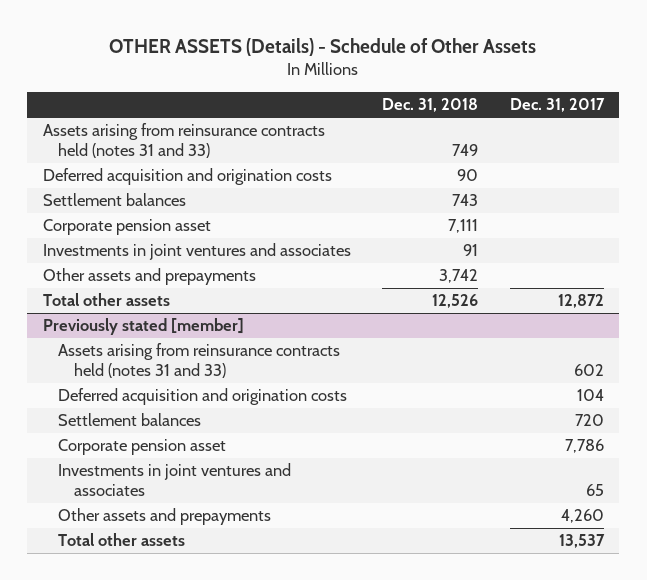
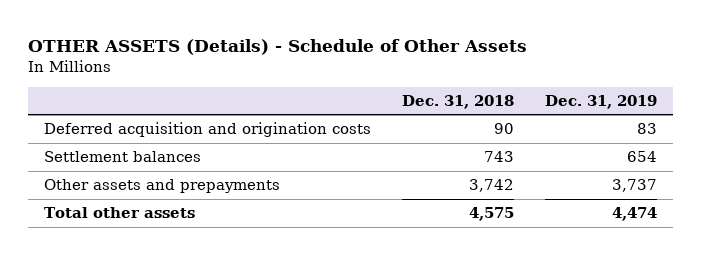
[509,98,605,113] Dec. 31, 2017 -> none
none -> [545,94,658,109] Dec. 31, 2019
[42,123,325,159] Assets arising from reinsurance contracts held (notes 31 and 33) -> none
[42,219,211,236] Corporate pension asset -> none
[42,243,351,261] Investments in joint ventures and associates -> none
[42,318,244,336] Previously stated [member] -> none
[58,343,341,379] Assets arising from reinsurance contracts held (notes 31 and 33) -> none
[58,388,348,406] Deferred acquisition and origination costs -> none
[58,413,202,427] Settlement balances -> none
[58,439,227,456] Corporate pension asset -> none
[58,463,292,497] Investments in joint ventures and associates -> none
[58,508,272,526] Other assets and prepayments -> none
[58,533,186,547] Total other assets -> none
[432,294,479,309] 12,526 -> [469,207,515,222] 4,575

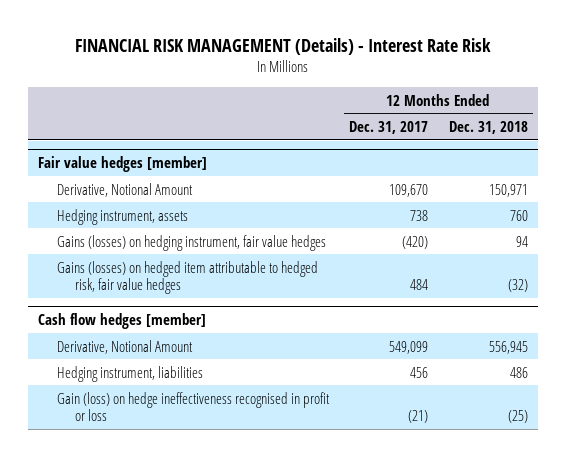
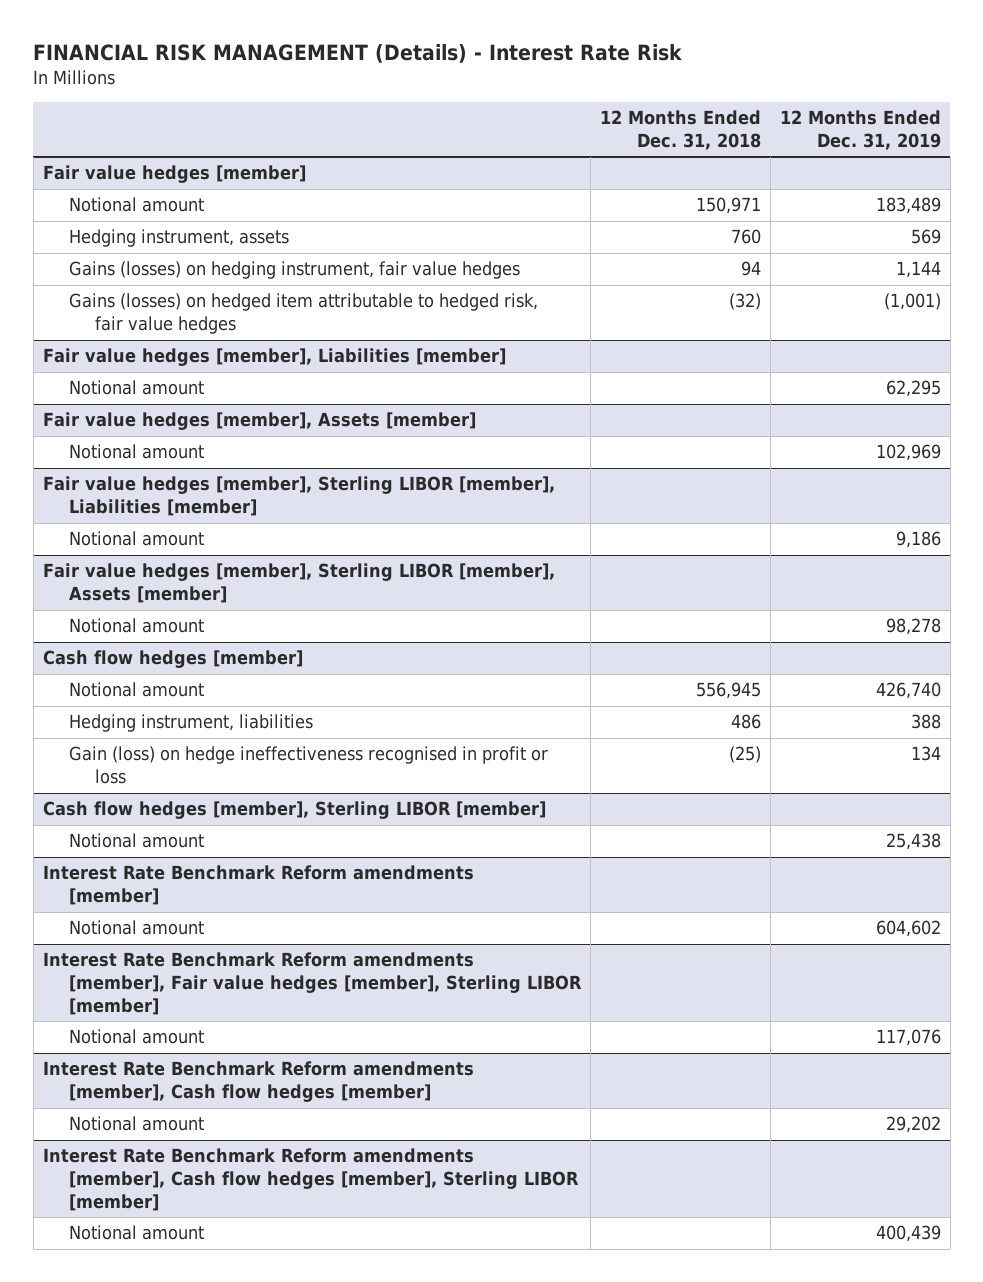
[349,121,429,135] Dec. 31, 2017 -> none
none -> [779,110,941,150] 12 Months Ended Dec. 31, 2019
[56,182,193,197] Derivative, Notional Amount -> [68,197,204,213] Notional amount
none -> [42,348,506,367] Fair value hedges [member], Liabilities [member]
none -> [68,380,204,396] Notional amount
none -> [42,412,476,431] Fair value hedges [member], Assets [member]
none -> [68,444,204,460] Notional amount
none -> [42,476,555,517] Fair value hedges [member], Sterling LIBOR [member], Liabilities [member]
none -> [68,531,204,547] Notional amount
none -> [42,563,555,604] Fair value hedges [member], Sterling LIBOR [member], Assets [member]
none -> [68,618,204,634] Notional amount
[56,339,193,354] Derivative, Notional Amount -> [68,682,204,698] Notional amount
none -> [42,801,546,820] Cash flow hedges [member], Sterling LIBOR [member]
none -> [68,833,204,849] Notional amount
none -> [42,865,474,906] Interest Rate Benchmark Reform amendments [member]
none -> [68,920,204,936] Notional amount
none -> [42,952,582,1015] Interest Rate Benchmark Reform amendments [member], Fair value hedges [member], Sterling LIBOR [member]
none -> [68,1029,204,1045] Notional amount
none -> [42,1061,474,1103] Interest Rate Benchmark Reform amendments [member], Cash flow hedges [member]
none -> [68,1116,204,1132] Notional amount
none -> [42,1148,579,1211] Interest Rate Benchmark Reform amendments [member], Cash flow hedges [member], Sterling LIBOR [member]
none -> [68,1225,204,1241] Notional amount

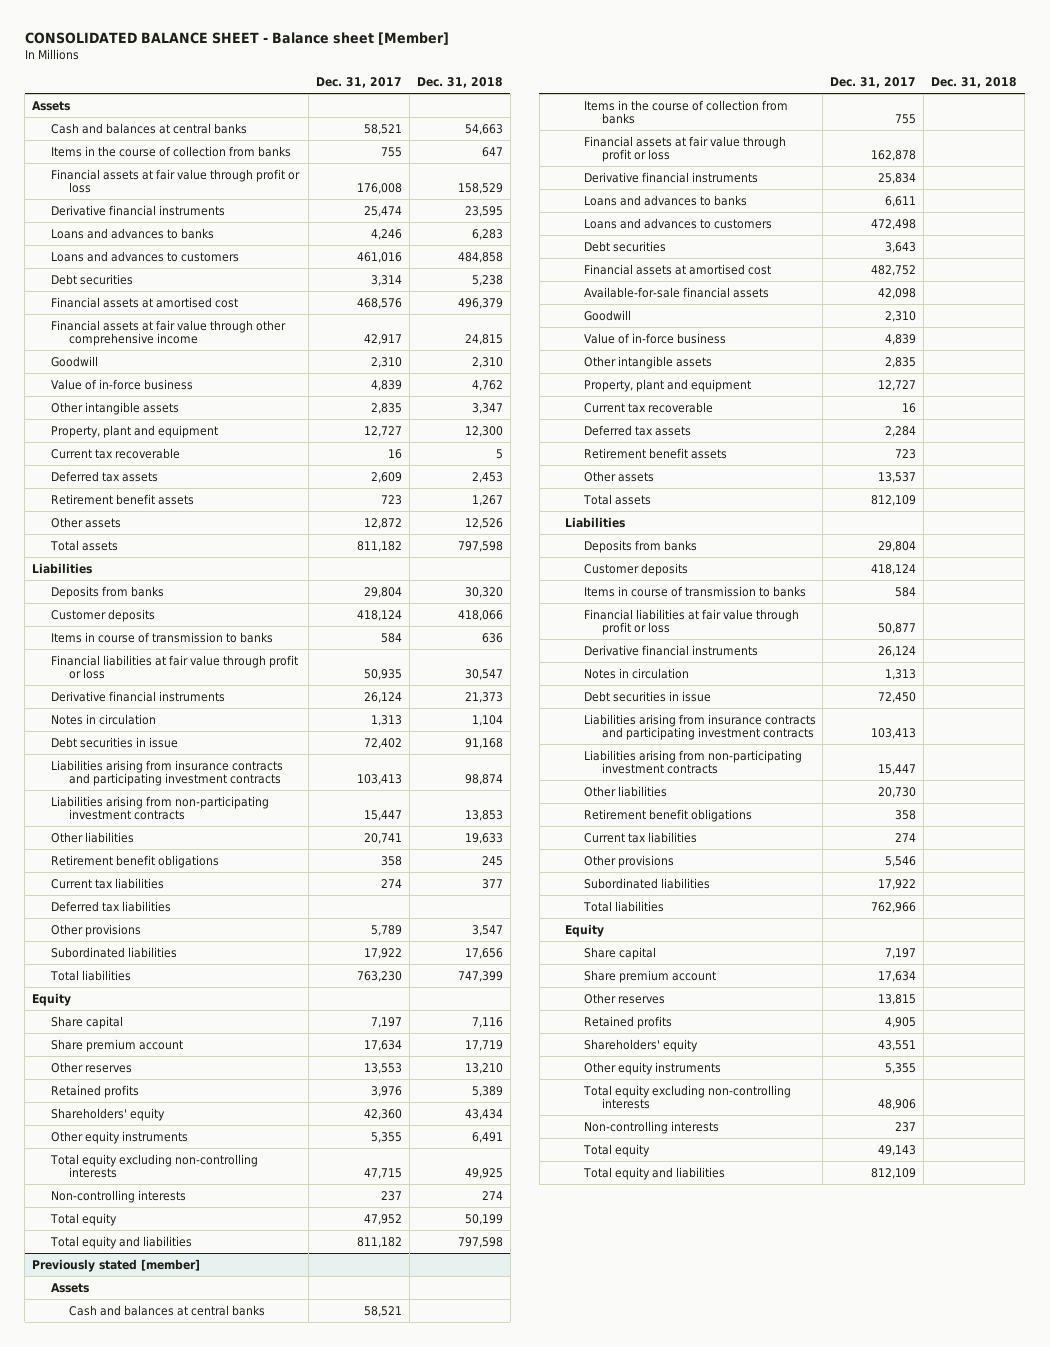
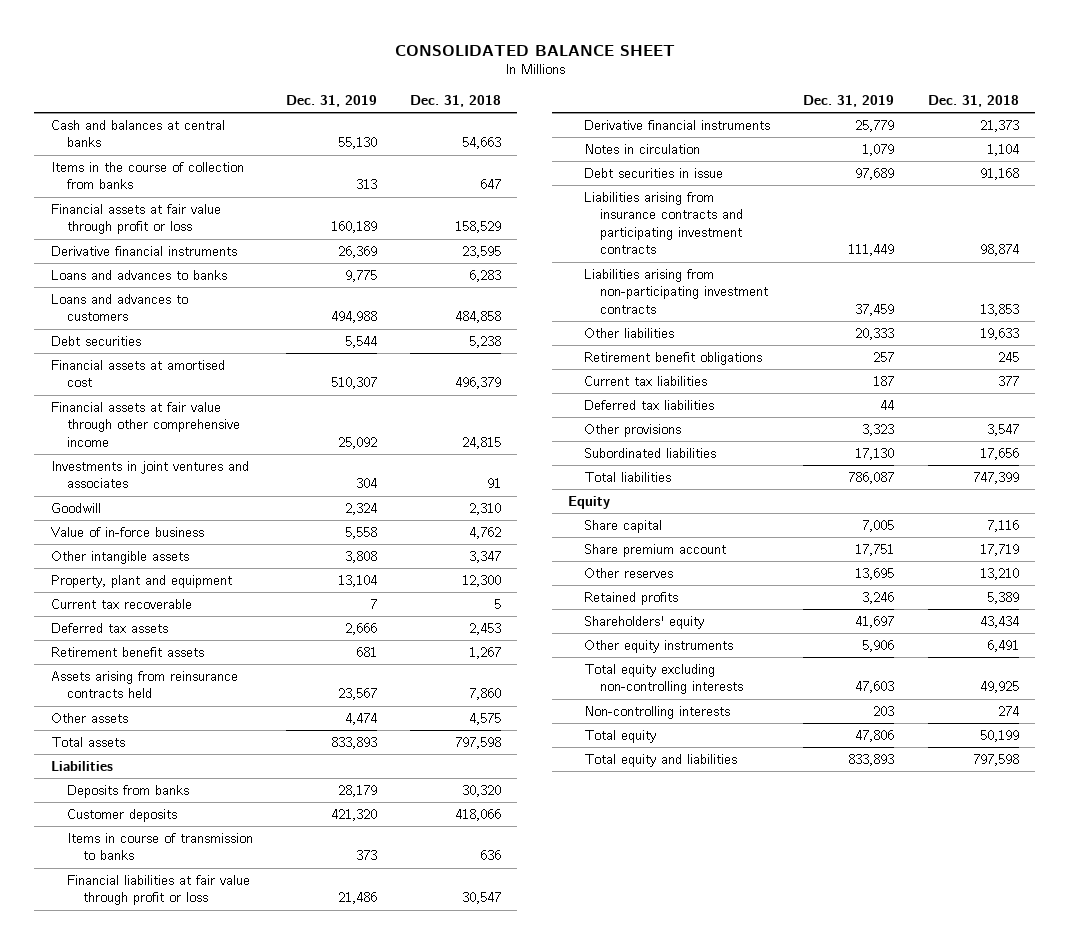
[24,32,449,46] CONSOLIDATED BALANCE SHEET - Balance sheet [Member] -> [394,44,675,56] CONSOLIDATED BALANCE SHEET
[315,77,402,89] Dec. 31, 2017 -> none
none -> [285,94,377,107] Dec. 31, 2019
[32,100,71,111] Assets -> none
none -> [50,460,249,489] Investments in joint ventures and associates
none -> [50,670,238,699] Assets arising from reinsurance contracts held
[464,517,503,529] 12,526 -> [468,712,501,725] 4,575
[32,1258,201,1272] Previously stated [member] -> none
[50,1282,89,1293] Assets -> none
[68,1304,265,1316] Cash and balances at central banks -> none
[583,99,788,125] Items in the course of collection from banks -> none
[583,135,786,163] Financial assets at fair value through profit or loss -> none
[583,171,758,183] Derivative financial instruments -> none
[583,194,747,206] Loans and advances to banks -> none
[583,217,772,229] Loans and advances to customers -> none
[583,240,666,252] Debt securities -> none
[583,263,771,275] Financial assets at amortised cost -> none
[583,286,769,298] Available-for-sale financial assets -> none
[583,309,631,321] Goodwill -> none
[583,332,726,344] Value of in-force business -> none
[583,355,712,369] Other intangible assets -> none
[583,378,751,392] Property, plant and equipment -> none
[583,401,713,413] Current tax recoverable -> none
[583,424,691,436] Deferred tax assets -> none
[583,447,727,459] Retirement benefit assets -> none
[583,470,654,482] Other assets -> none
[582,493,651,505] Total assets -> none
[565,516,626,528] Liabilities -> none
[583,539,697,553] Deposits from banks -> none
[583,562,688,576] Customer deposits -> none
[583,585,806,597] Items in course of transmission to banks -> none
[583,608,799,636] Financial liabilities at fair value through profit or loss -> none
[583,644,758,656] Derivative financial instruments -> none
[583,667,689,679] Notes in circulation -> none
[583,690,711,702] Debt securities in issue -> none
[583,713,816,741] Liabilities arising from insurance contracts and participating investment contracts -> none
[583,749,802,775] Liabilities arising from non-participating investment contracts -> none
[583,785,667,797] Other liabilities -> none
[583,808,752,822] Retirement benefit obligations -> none
[583,831,697,843] Current tax liabilities -> none
[583,854,674,868] Other provisions -> none
[583,877,710,889] Subordinated liabilities -> none
[582,900,664,912] Total liabilities -> none
[565,923,605,937] Equity -> none
[583,946,656,960] Share capital -> none
[583,969,716,983] Share premium account -> none
[583,992,665,1004] Other reserves -> none
[583,1015,672,1029] Retained profits -> none
[583,1038,698,1052] Shareholders' equity -> none
[583,1061,721,1075] Other equity instruments -> none
[582,1084,791,1110] Total equity excluding non-controlling interests -> none
[583,1120,719,1134] Non-controlling interests -> none
[582,1143,650,1157] Total equity -> none
[582,1166,725,1180] Total equity and liabilities -> none

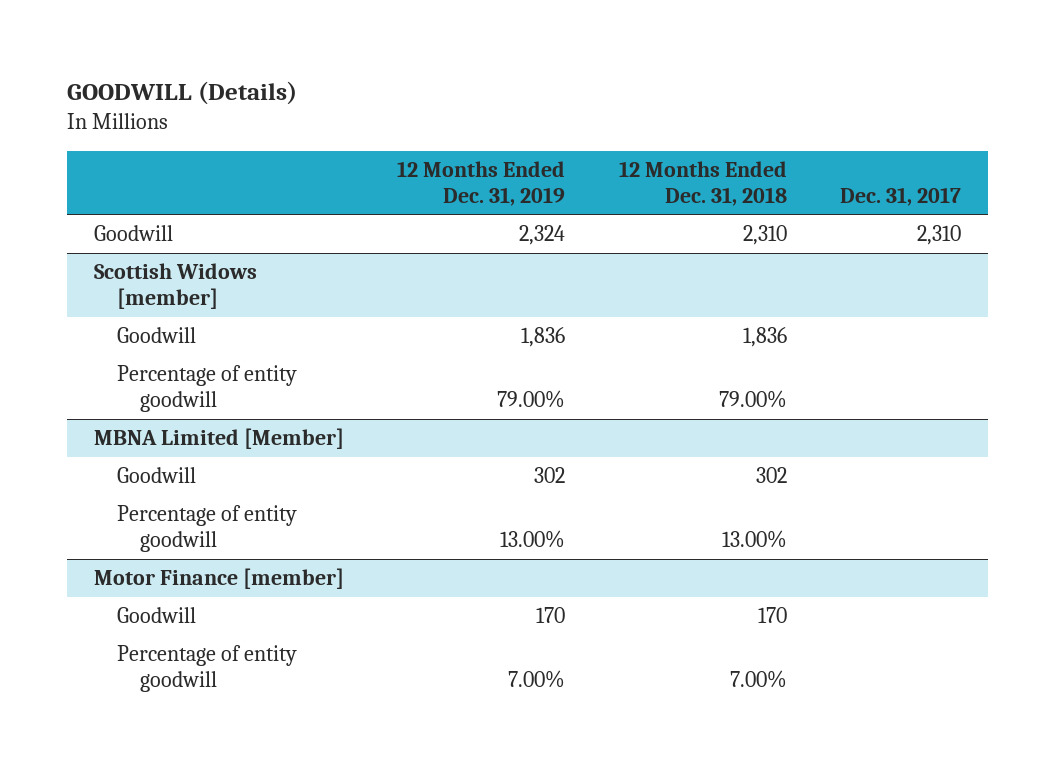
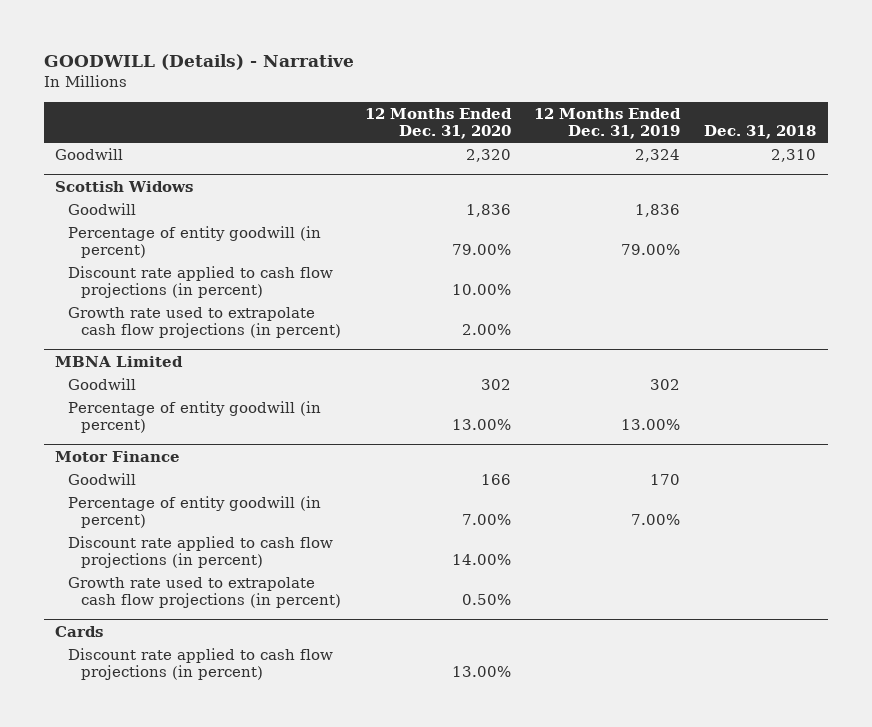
[66,81,297,106] GOODWILL (Details) -> [43,53,354,70] GOODWILL (Details) - Narrative
[618,160,787,206] 12 Months Ended Dec. 31, 2018 -> none
[840,186,962,206] Dec. 31, 2017 -> none
none -> [364,107,512,139] 12 Months Ended Dec. 31, 2020
none -> [704,124,817,139] Dec. 31, 2018
[93,263,257,310] Scottish Widows [member] -> [55,180,194,192] Scottish Widows
[116,365,297,413] Percentage of entity goodwill -> [68,226,322,259] Percentage of entity goodwill (in percent)
none -> [68,266,334,299] Discount rate applied to cash flow projections (in percent)
none -> [68,307,342,339] Growth rate used to extrapolate cash flow projections (in percent)
[93,428,344,450] MBNA Limited [Member] -> [55,355,184,367] MBNA Limited
[116,505,297,553] Percentage of entity goodwill -> [68,401,322,434] Percentage of entity goodwill (in percent)
[93,568,344,590] Motor Finance [member] -> [55,450,181,462] Motor Finance
[116,645,297,693] Percentage of entity goodwill -> [68,496,322,529] Percentage of entity goodwill (in percent)
none -> [68,536,334,569] Discount rate applied to cash flow projections (in percent)
none -> [68,577,342,609] Growth rate used to extrapolate cash flow projections (in percent)
none -> [55,625,104,637] Cards
none -> [68,648,334,681] Discount rate applied to cash flow projections (in percent)

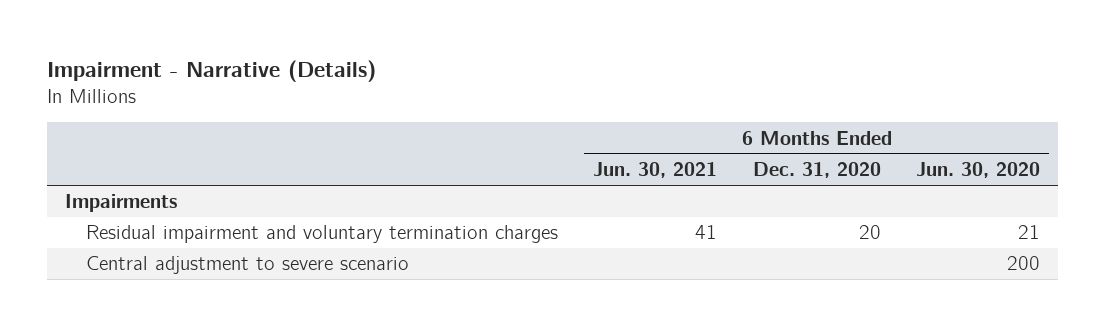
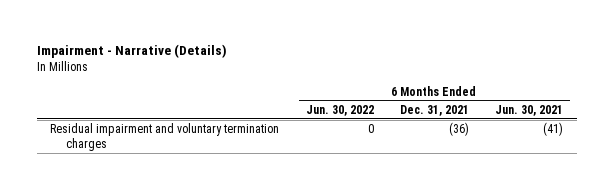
[752,162,881,179] Dec. 31, 2020 -> none
[916,162,1041,179] Jun. 30, 2020 -> none
none -> [305,104,374,116] Jun. 30, 2022
none -> [399,104,469,116] Dec. 31, 2021
[65,194,178,213] Impairments -> none
[85,256,409,275] Central adjustment to severe scenario -> none
[695,225,718,240] 41 -> [543,122,564,137] (41)

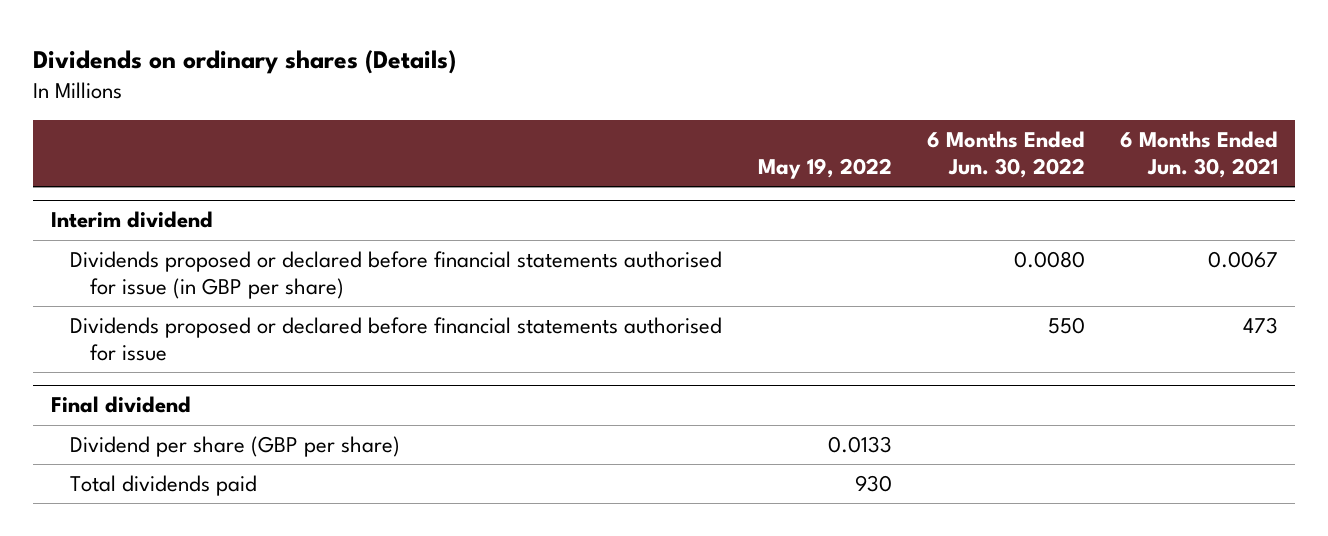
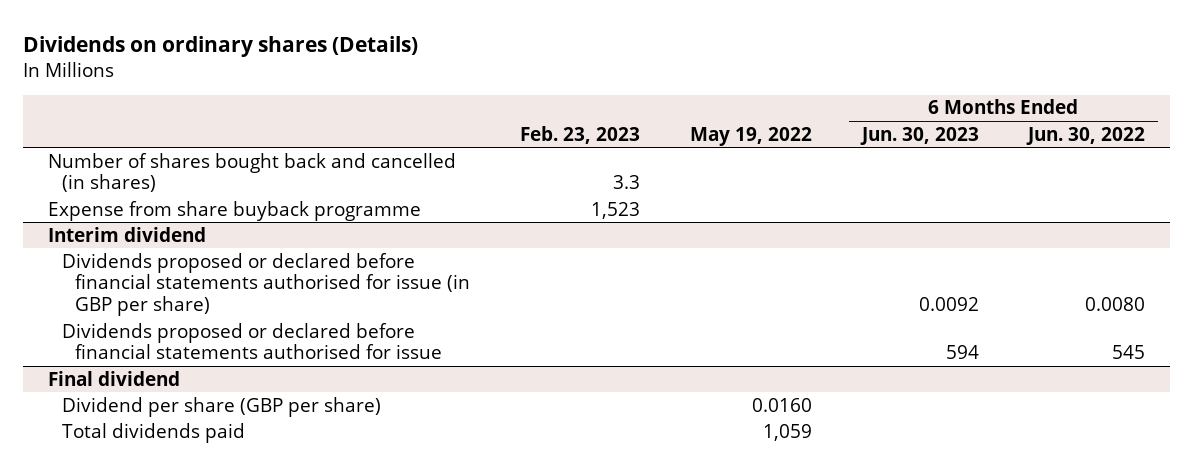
[1119,131,1278,178] 6 Months Ended Jun. 30, 2021 -> none
none -> [520,125,641,144] Feb. 23, 2023
none -> [859,126,979,145] Jun. 30, 2023
none -> [48,152,457,193] Number of shares bought back and cancelled (in shares)
none -> [48,200,422,221] Expense from share buyback programme
[1047,317,1085,335] 550 -> [1112,345,1146,360] 545
[827,436,892,454] 0.0133 -> [751,397,812,412] 0.0160
[854,475,892,493] 930 -> [762,423,812,441] 1,059

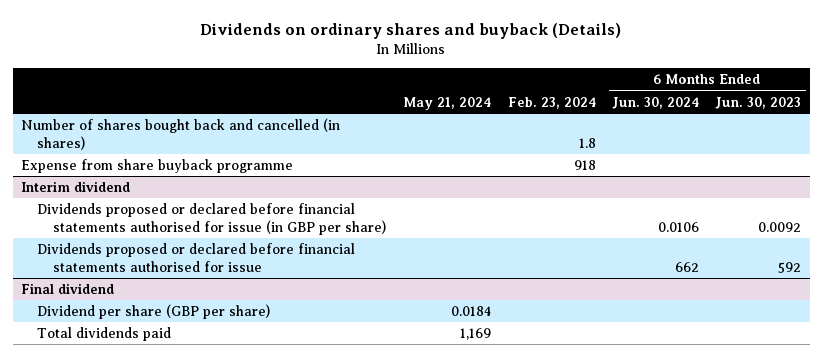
[23,35,419,57] Dividends on ordinary shares (Details) -> [200,22,622,39] Dividends on ordinary shares and buyback (Details)
[520,125,641,144] Feb. 23, 2023 -> none
[689,126,812,146] May 19, 2022 -> none
[1026,126,1146,145] Jun. 30, 2022 -> none
none -> [402,96,491,110] May 21, 2024
none -> [508,96,597,109] Feb. 23, 2024
none -> [612,96,700,109] Jun. 30, 2024
[945,345,979,360] 594 -> [778,261,802,273] 592

